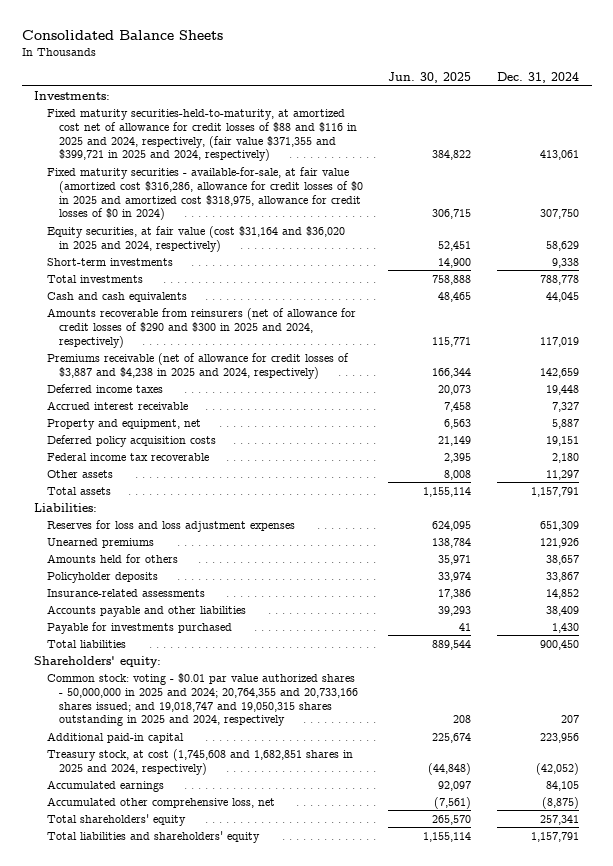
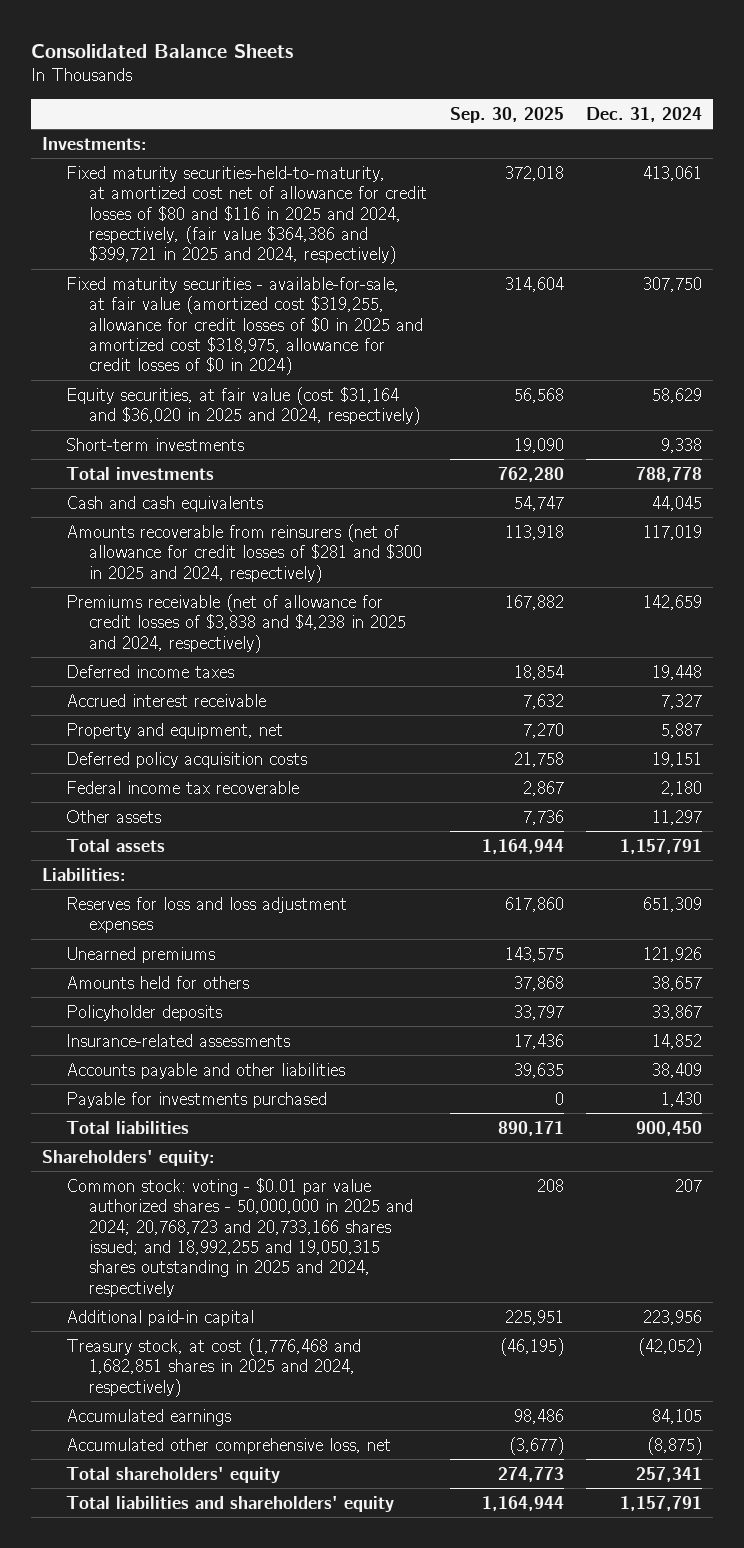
[388,72,472,84] Jun. 30, 2025 -> none
none -> [449,106,564,123] Sep. 30, 2025
[46,108,357,162] Fixed maturity securities-held-to-maturity, at amortized cost net of allowance for credit losses of $88 and $116 in 2025 and 2024, respectively, (fair value $371,355 and $399,721 in 2025 and 2024, respectively) -> [65,165,428,265] Fixed maturity securities-held-to-maturity, at amortized cost net of allowance for credit losses of $80 and $116 in 2025 and 2024, respectively, (fair value $364,386 and $399,721 in 2025 and 2024, respectively)
[46,166,363,221] Fixed maturity securities - available-for-sale, at fair value (amortized cost $316,286, allowance for credit losses of $0 in 2025 and amortized cost $318,975, allowance for credit losses of $0 in 2024) -> [65,276,424,376] Fixed maturity securities - available-for-sale, at fair value (amortized cost $319,255, allowance for credit losses of $0 in 2025 and amortized cost $318,975, allowance for credit losses of $0 in 2024)
[46,307,356,348] Amounts recoverable from reinsurers (net of allowance for credit losses of $290 and $300 in 2025 and 2024, respectively) -> [65,523,423,583] Amounts recoverable from reinsurers (net of allowance for credit losses of $281 and $300 in 2025 and 2024, respectively)
[46,352,349,379] Premiums receivable (net of allowance for credit losses of $3,887 and $4,238 in 2025 and 2024, respectively) -> [65,593,407,653] Premiums receivable (net of allowance for credit losses of $3,838 and $4,238 in 2025 and 2024, respectively)
[46,672,358,727] Common stock: voting - $0.01 par value authorized shares - 50,000,000 in 2025 and 2024; 20,764,355 and 20,733,166 shares issued; and 19,018,747 and 19,050,315 shares outstanding in 2025 and 2024, respectively -> [65,1177,414,1297] Common stock: voting - $0.01 par value authorized shares - 50,000,000 in 2025 and 2024; 20,768,723 and 20,733,166 shares issued; and 18,992,255 and 19,050,315 shares outstanding in 2025 and 2024, respectively
[46,748,353,775] Treasury stock, at cost (1,745,608 and 1,682,851 shares in 2025 and 2024, respectively) -> [65,1337,361,1397] Treasury stock, at cost (1,776,468 and 1,682,851 shares in 2025 and 2024, respectively)

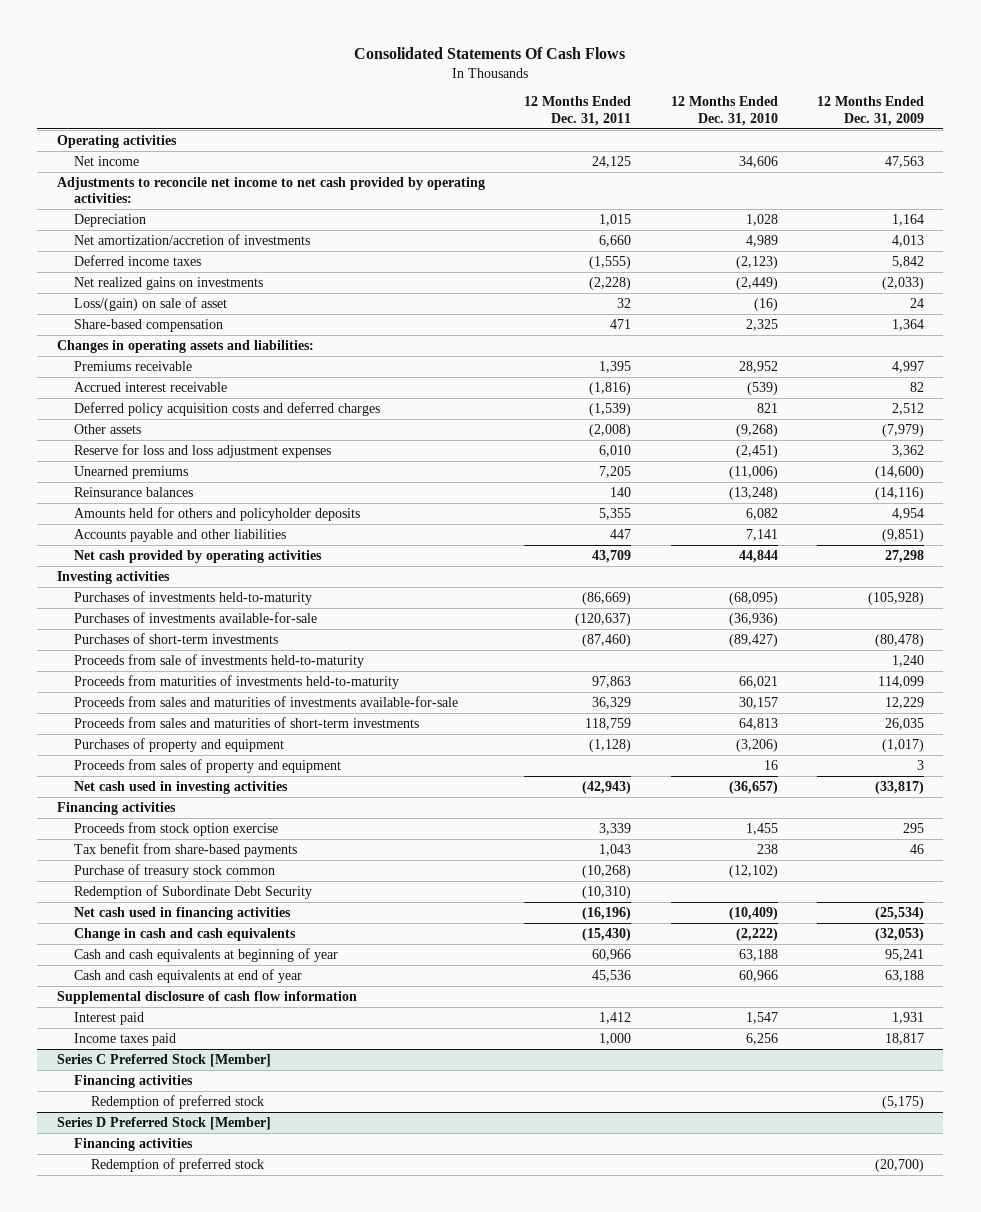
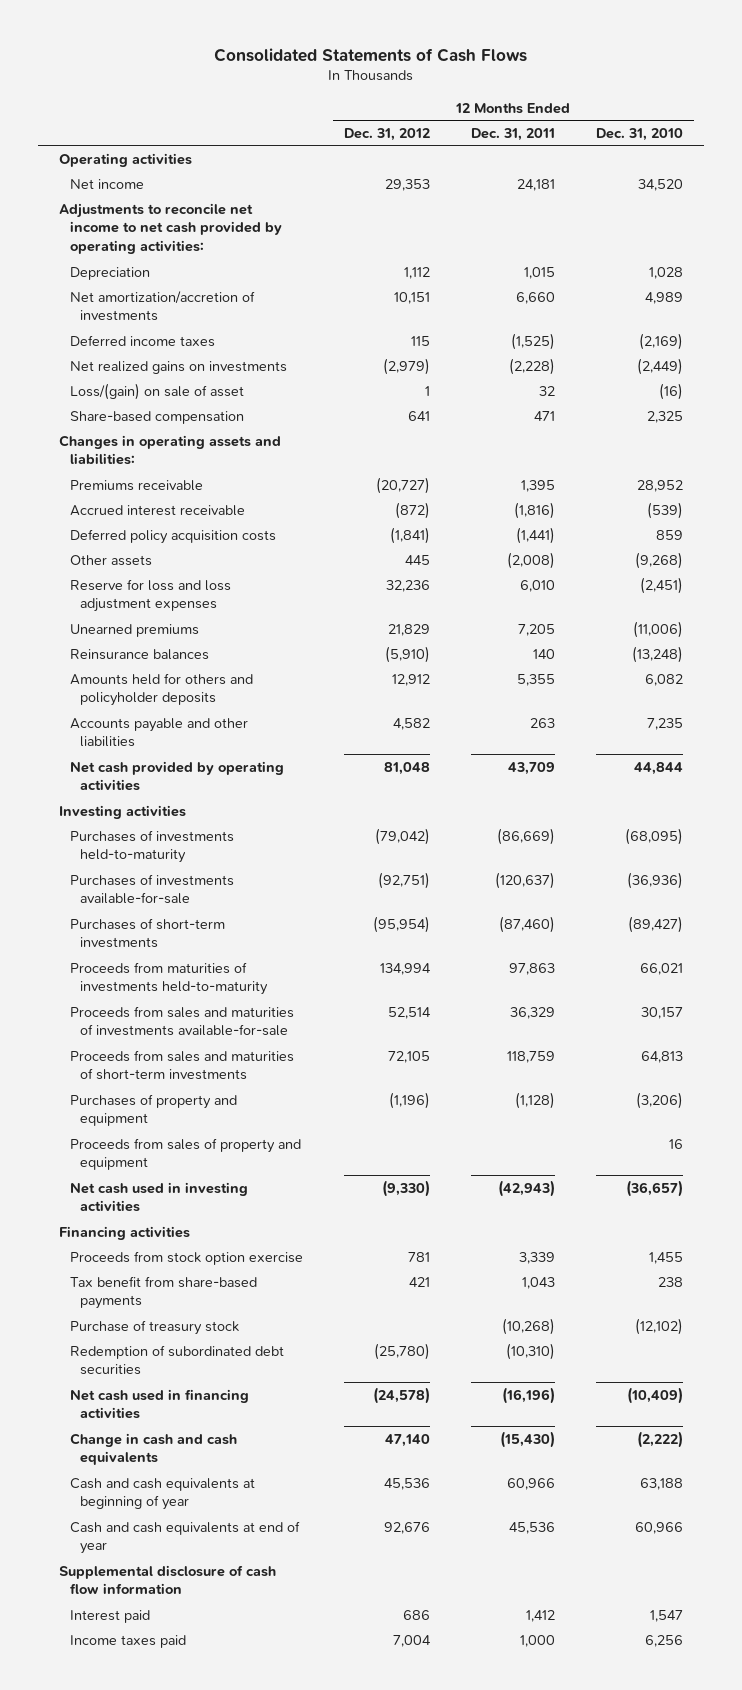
[354,46,626,59] Consolidated Statements Of Cash Flows -> [213,47,527,62] Consolidated Statements of Cash Flows
[816,96,924,126] 12 Months Ended Dec. 31, 2009 -> none
none -> [343,127,430,141] Dec. 31, 2012
[592,155,632,168] 24,125 -> [516,178,555,191] 24,181
[738,155,778,168] 34,606 -> [638,178,684,191] 34,520
[589,255,632,269] (1,555) -> [510,332,555,350] (1,525)
[735,255,778,269] (2,123) -> [639,332,684,350] (2,169)
[74,401,381,416] Deferred policy acquisition costs and deferred charges -> [69,528,276,544] Deferred policy acquisition costs
[589,402,632,416] (1,539) -> [515,526,555,544] (1,441)
[756,402,778,413] 821 -> [656,529,684,540] 859
[610,528,632,539] 447 -> [529,717,555,728] 263
[745,528,778,541] 7,141 -> [647,717,684,730] 7,235
[74,653,365,668] Proceeds from sale of investments held-to-maturity -> none
[74,863,276,878] Purchase of treasury stock common -> [69,1319,239,1335] Purchase of treasury stock
[74,884,313,899] Redemption of Subordinate Debt Security -> [69,1344,284,1376] Redemption of subordinated debt securities
[57,1053,272,1067] Series C Preferred Stock [Member] -> none
[74,1074,194,1088] Financing activities -> none
[91,1094,265,1109] Redemption of preferred stock -> none
[57,1116,272,1130] Series D Preferred Stock [Member] -> none
[74,1137,194,1151] Financing activities -> none
[91,1157,265,1172] Redemption of preferred stock -> none

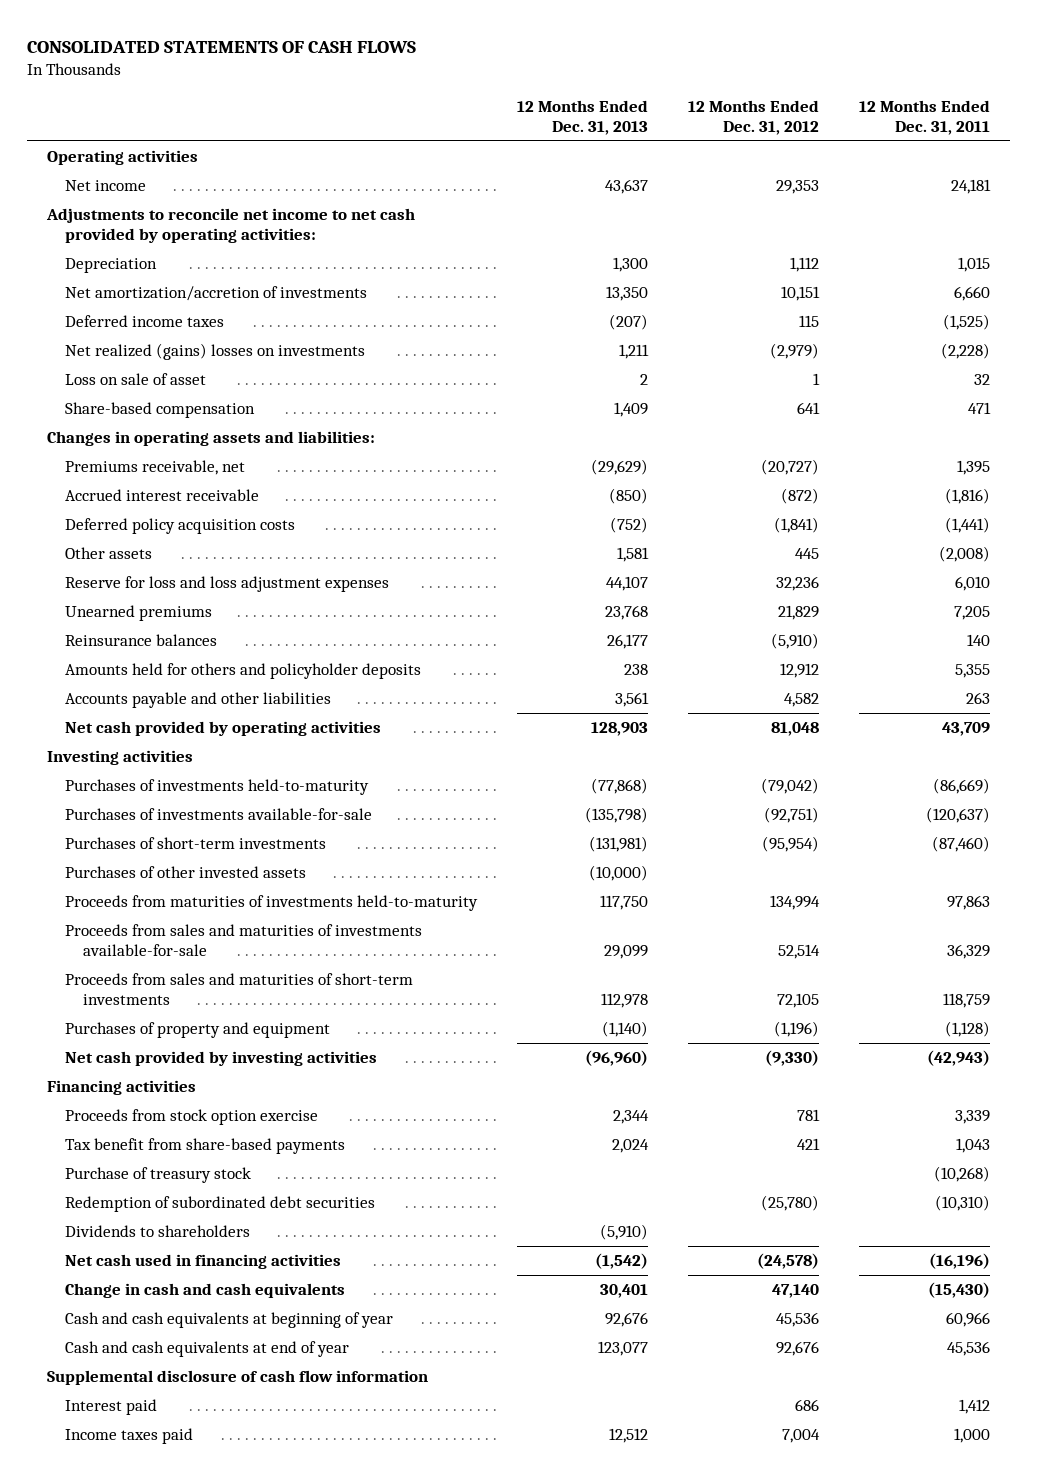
[213,47,527,62] Consolidated Statements of Cash Flows -> [27,40,417,53] CONSOLIDATED STATEMENTS OF CASH FLOWS
[596,127,684,141] Dec. 31, 2010 -> none
none -> [517,100,649,135] 12 Months Ended Dec. 31, 2013
[69,360,287,374] Net realized gains on investments -> [65,343,366,361] Net realized (gains) losses on investments
[69,382,244,400] Loss/(gain) on sale of asset -> [65,373,207,386] Loss on sale of asset
[69,479,203,491] Premiums receivable -> [65,460,246,476] Premiums receivable, net
none -> [65,866,307,879] Purchases of other invested assets
[69,1137,301,1171] Proceeds from sales of property and equipment -> none
[69,1181,248,1213] Net cash used in investing activities -> [65,1051,378,1067] Net cash provided by investing activities
none -> [65,1225,251,1238] Dividends to shareholders

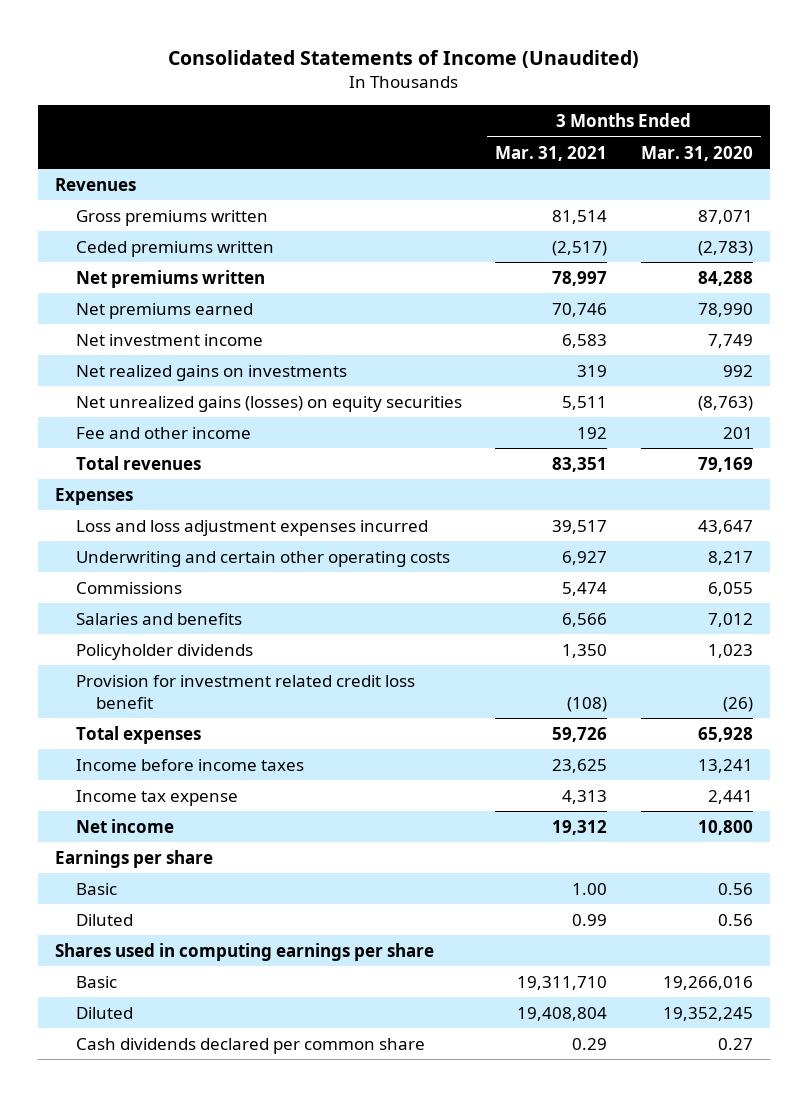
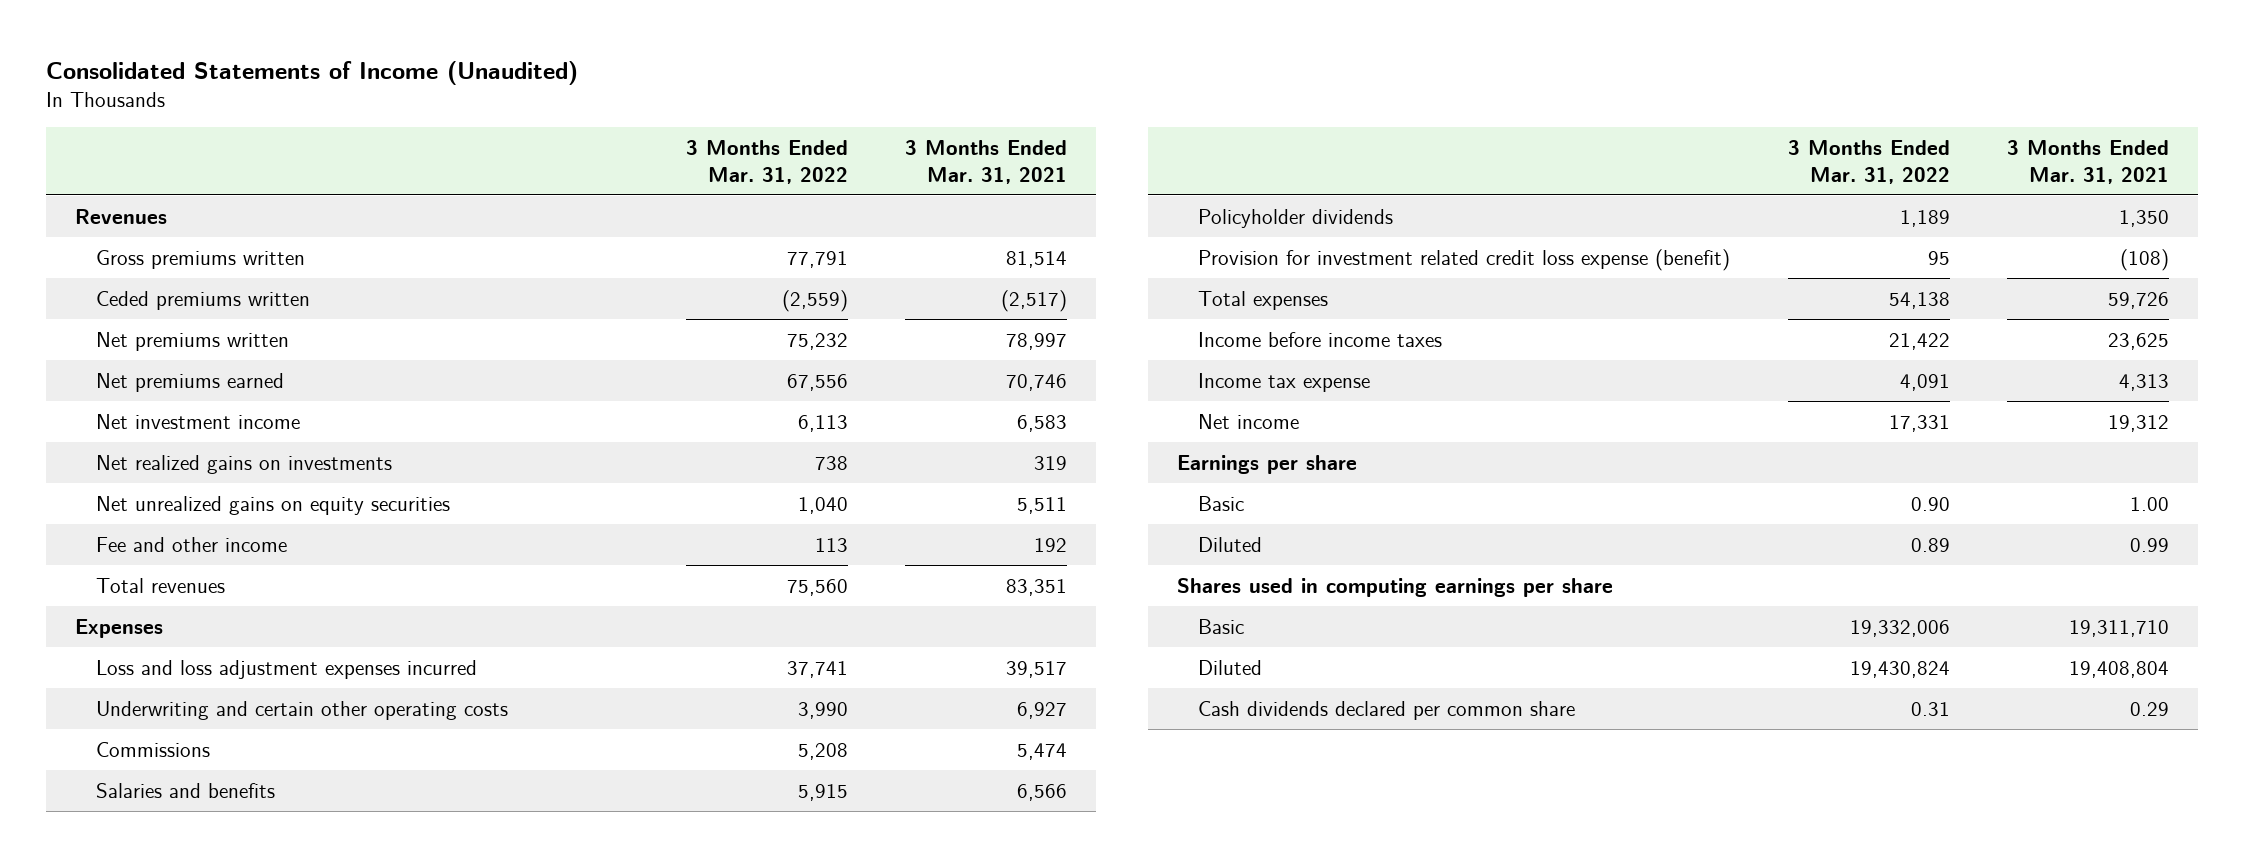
[640,145,753,161] Mar. 31, 2020 -> none
none -> [685,140,848,184] 3 Months Ended Mar. 31, 2022
[75,395,462,412] Net unrealized gains (losses) on equity securities -> [96,495,451,515] Net unrealized gains on equity securities
[75,674,415,709] Provision for investment related credit loss benefit -> [1197,248,1730,271] Provision for investment related credit loss expense (benefit)

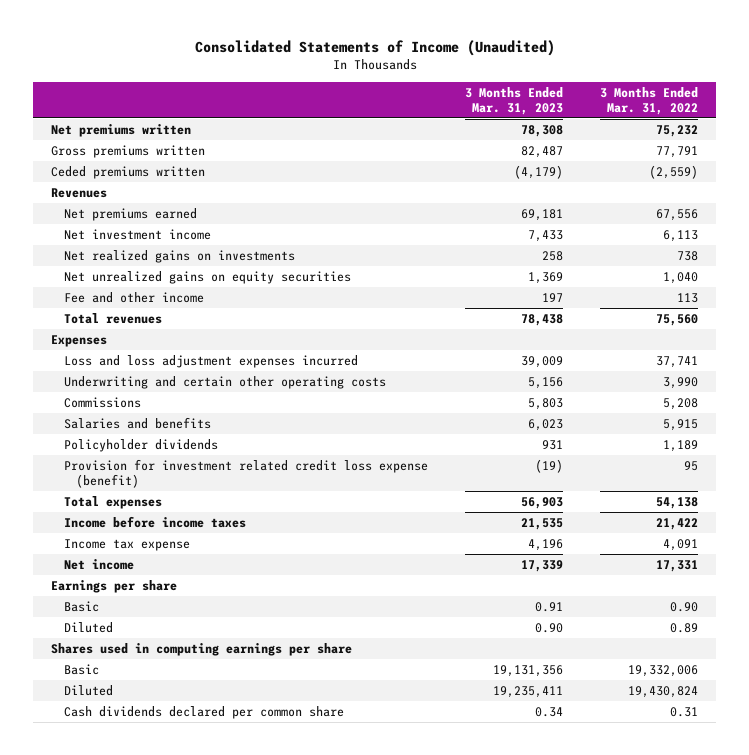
[905,140,1068,184] 3 Months Ended Mar. 31, 2021 -> none
none -> [464,86,563,115] 3 Months Ended Mar. 31, 2023
[96,331,290,351] Net premiums written -> [51,123,192,137] Net premiums written
[74,208,167,224] Revenues -> [51,187,108,198] Revenues

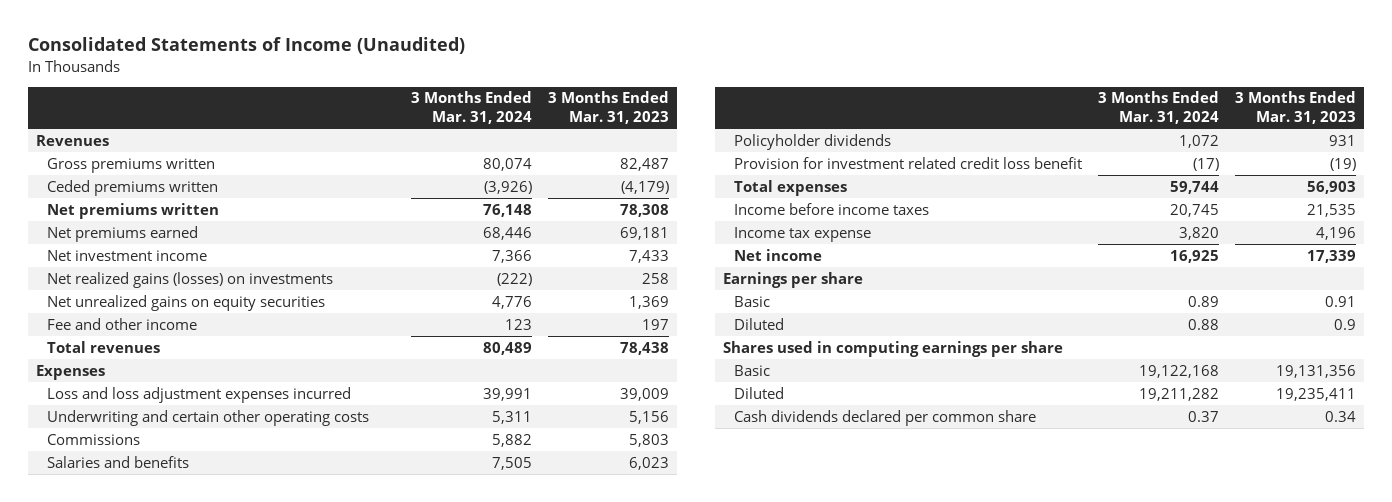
[599,86,698,115] 3 Months Ended Mar. 31, 2022 -> none
none -> [410,91,532,125] 3 Months Ended Mar. 31, 2024
[51,187,108,198] Revenues -> [36,134,110,146] Revenues
[51,123,192,137] Net premiums written -> [46,202,219,219] Net premiums written
[63,249,295,263] Net realized gains on investments -> [46,271,333,288] Net realized gains (losses) on investments
[63,458,428,488] Provision for investment related credit loss expense (benefit) -> [733,156,1082,169] Provision for investment related credit loss benefit
[534,622,563,633] 0.90 -> [1334,318,1357,330] 0.9

